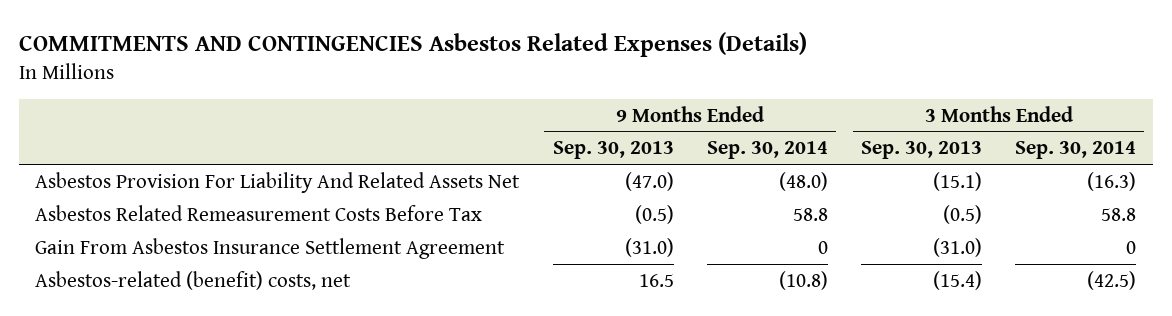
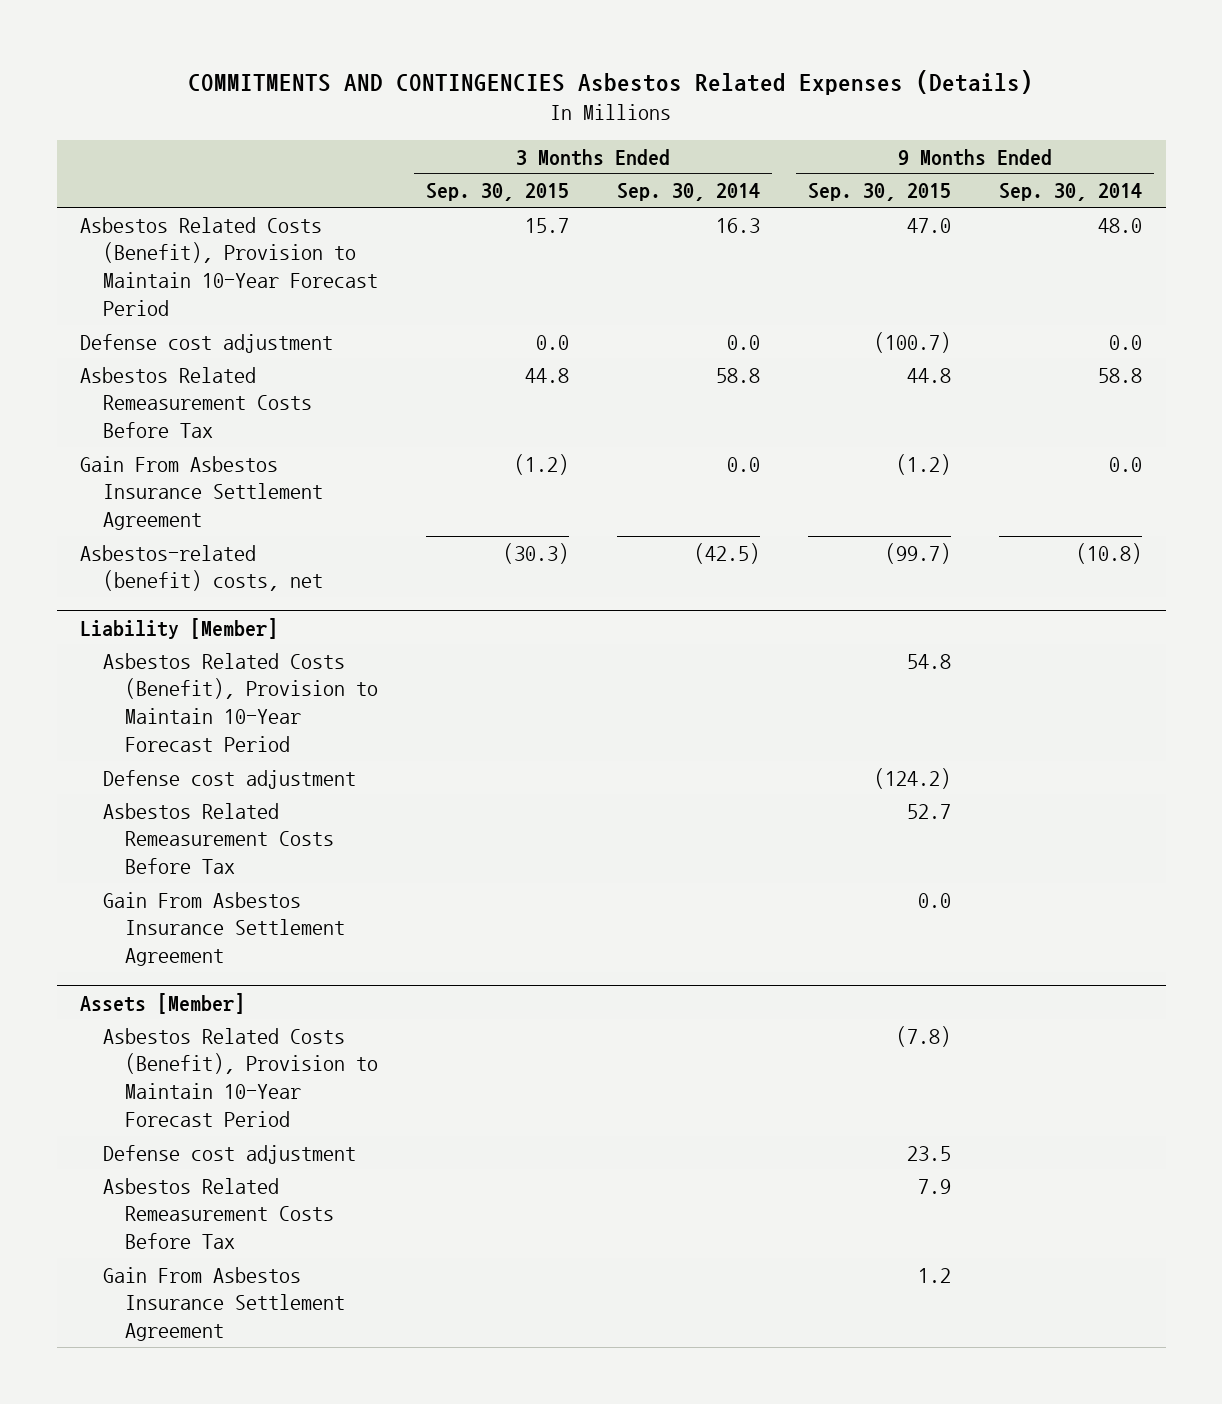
[552,141,674,160] Sep. 30, 2013 -> none
[860,141,982,160] Sep. 30, 2013 -> none
none -> [426,183,570,202] Sep. 30, 2015
none -> [807,183,951,202] Sep. 30, 2015
[35,171,521,193] Asbestos Provision For Liability And Related Assets Net -> none
none -> [80,216,378,317] Asbestos Related Costs (Benefit), Provision to Maintain 10-Year Forecast Period
none -> [80,333,334,353] Defense cost adjustment
[817,240,828,254] 0 -> [1108,456,1142,472] 0.0
[1126,240,1137,254] 0 -> [726,456,760,472] 0.0
none -> [80,617,279,639] Liability [Member]
none -> [102,652,379,753] Asbestos Related Costs (Benefit), Provision to Maintain 10-Year Forecast Period
none -> [102,769,356,789] Defense cost adjustment
none -> [102,802,335,875] Asbestos Related Remeasurement Costs Before Tax
none -> [102,891,346,967] Gain From Asbestos Insurance Settlement Agreement
none -> [80,992,246,1014] Assets [Member]
none -> [102,1027,379,1128] Asbestos Related Costs (Benefit), Provision to Maintain 10-Year Forecast Period
none -> [102,1144,356,1164] Defense cost adjustment
none -> [102,1177,335,1250] Asbestos Related Remeasurement Costs Before Tax
none -> [102,1266,346,1342] Gain From Asbestos Insurance Settlement Agreement

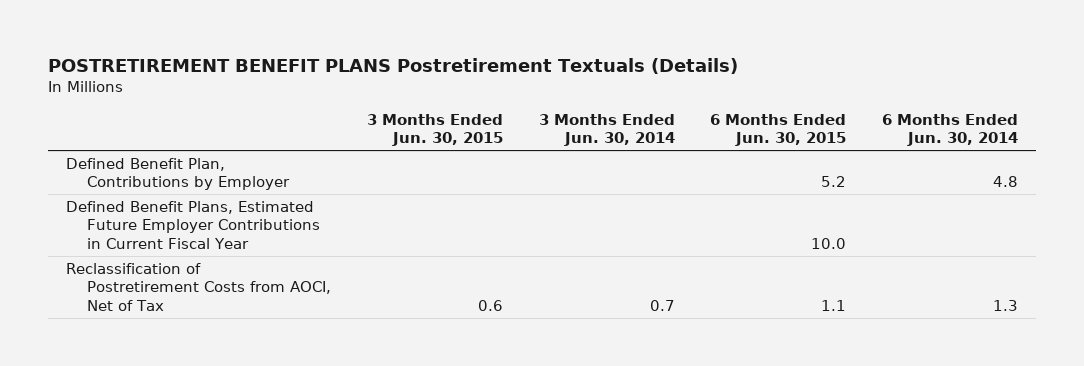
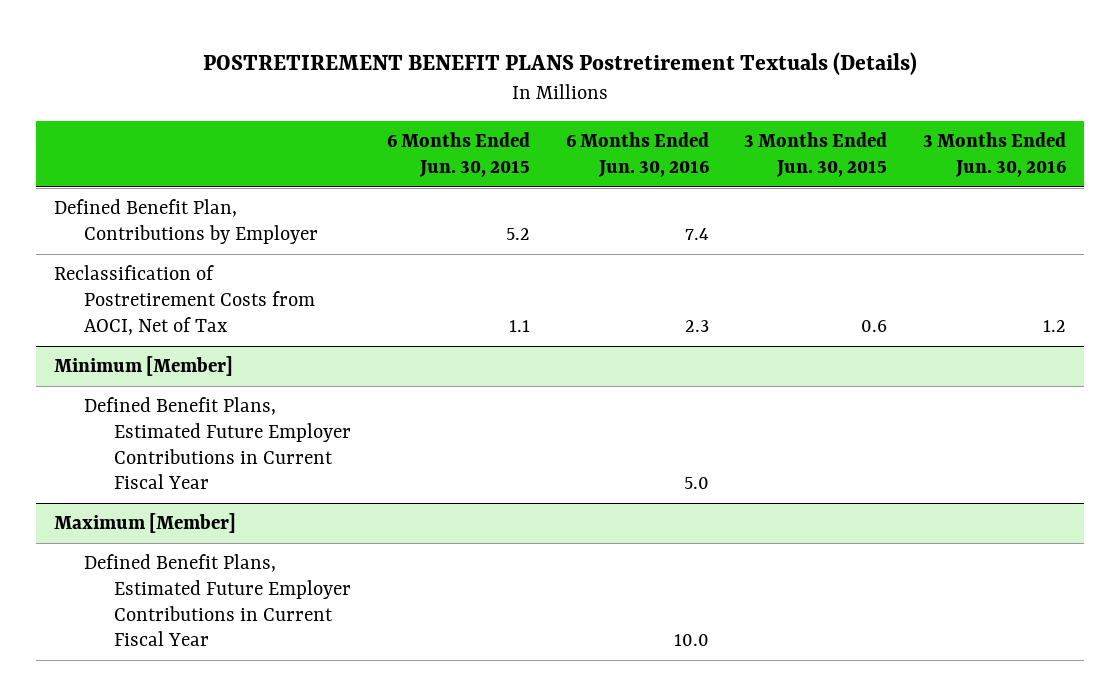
[538,113,675,147] 3 Months Ended Jun. 30, 2014 -> none
[881,113,1018,147] 6 Months Ended Jun. 30, 2014 -> none
none -> [565,132,709,177] 6 Months Ended Jun. 30, 2016
none -> [923,132,1067,177] 3 Months Ended Jun. 30, 2016
[66,200,321,249] Defined Benefit Plans, Estimated Future Employer Contributions in Current Fiscal Year -> none
none -> [53,356,233,377] Minimum [Member]
none -> [84,397,352,490] Defined Benefit Plans, Estimated Future Employer Contributions in Current Fiscal Year
none -> [53,513,236,534] Maximum [Member]
none -> [84,554,352,647] Defined Benefit Plans, Estimated Future Employer Contributions in Current Fiscal Year

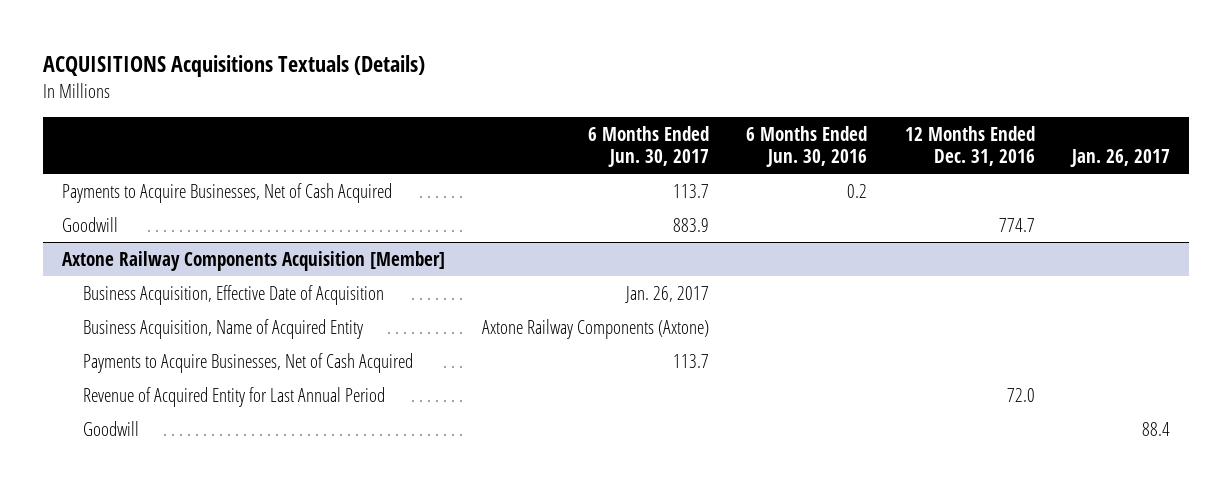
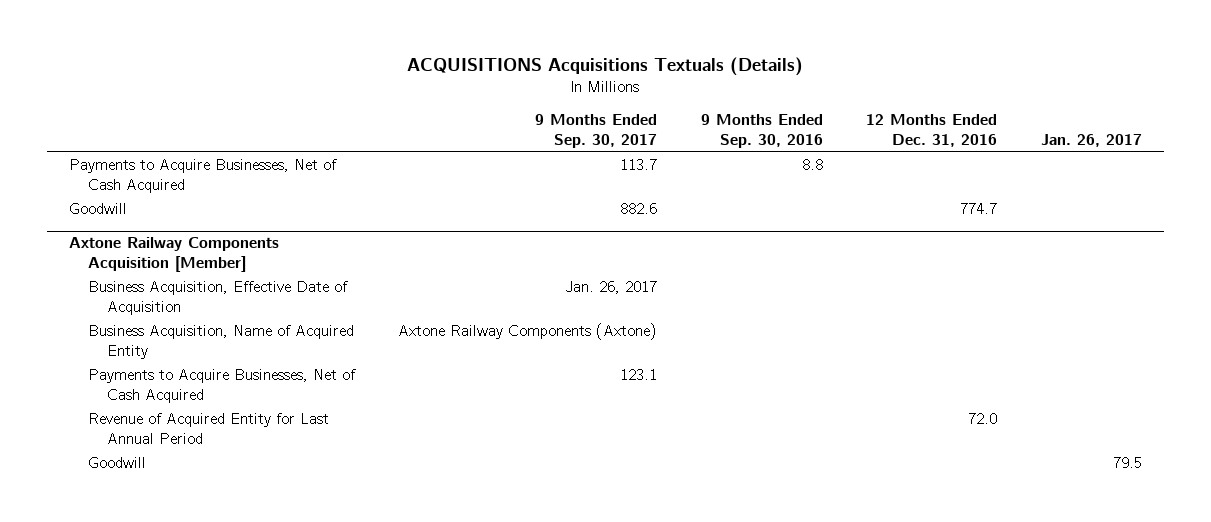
[588,125,710,167] 6 Months Ended Jun. 30, 2017 -> none
[746,125,868,167] 6 Months Ended Jun. 30, 2016 -> none
none -> [535,114,658,149] 9 Months Ended Sep. 30, 2017
none -> [700,114,823,149] 9 Months Ended Sep. 30, 2016
[1141,421,1170,436] 88.4 -> [1112,457,1142,469] 79.5

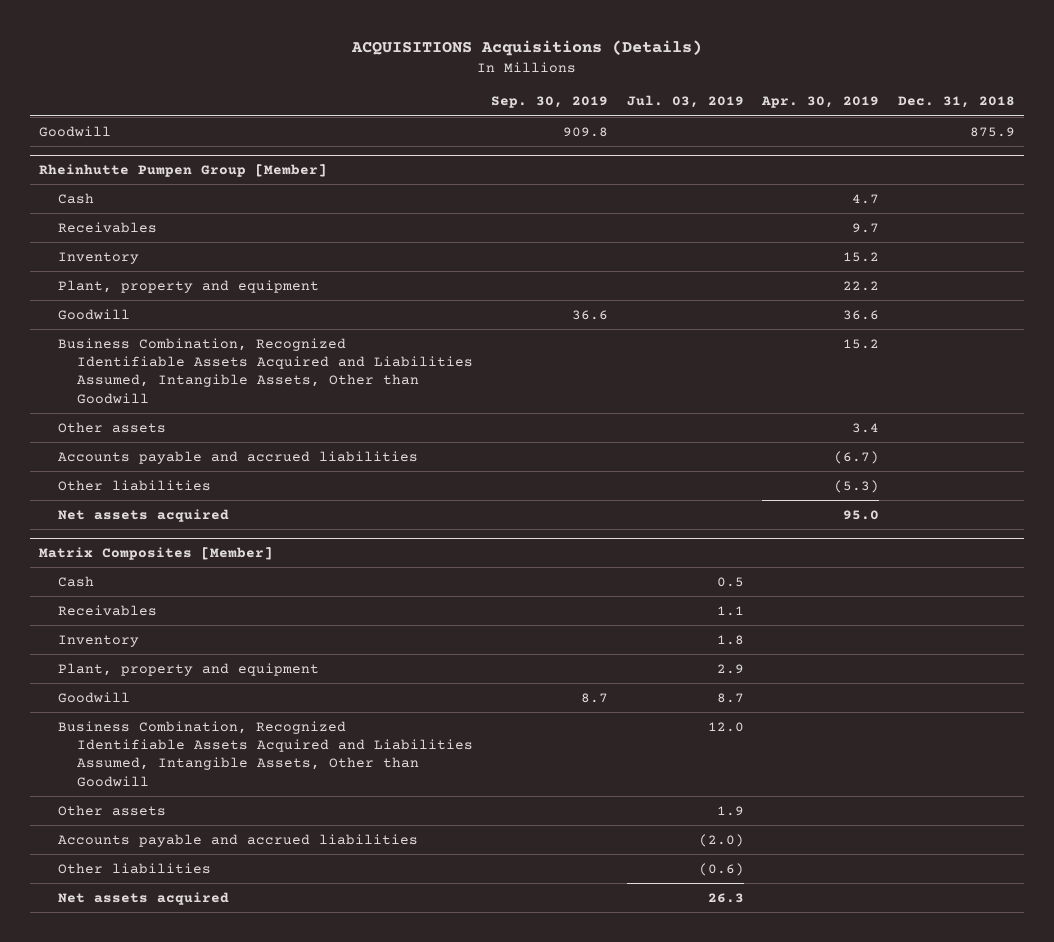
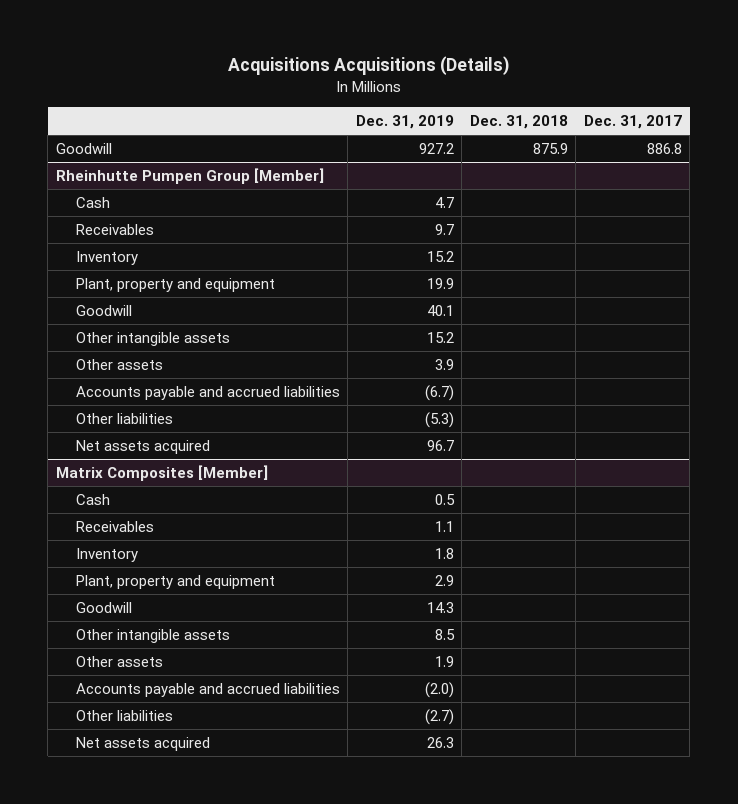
[350,40,702,57] ACQUISITIONS Acquisitions (Details) -> [227,56,510,76] Acquisitions Acquisitions (Details)
[491,96,609,109] Sep. 30, 2019 -> none
[626,95,744,109] Jul. 03, 2019 -> none
[761,96,880,109] Apr. 30, 2019 -> none
none -> [355,114,454,129] Dec. 31, 2019
none -> [583,114,682,129] Dec. 31, 2017
[57,337,473,404] Business Combination, Recognized Identifiable Assets Acquired and Liabilities Assumed, Intangible Assets, Other than Goodwill -> [75,331,230,346] Other intangible assets
[57,720,473,787] Business Combination, Recognized Identifiable Assets Acquired and Liabilities Assumed, Intangible Assets, Other than Goodwill -> [75,628,230,643] Other intangible assets

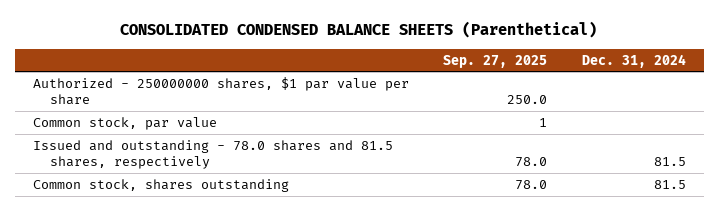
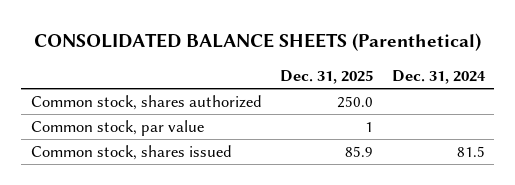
[120,21,598,39] CONSOLIDATED CONDENSED BALANCE SHEETS (Parenthetical) -> [33,32,481,51] CONSOLIDATED BALANCE SHEETS (Parenthetical)
[443,54,548,68] Sep. 27, 2025 -> none
none -> [280,69,374,84] Dec. 31, 2025
[32,76,409,106] Authorized - 250000000 shares, $1 par value per share -> [30,94,262,110] Common stock, shares authorized
[32,178,289,192] Common stock, shares outstanding -> none
[32,139,393,170] Issued and outstanding - 78.0 shares and 81.5 shares, respectively -> [30,144,232,160] Common stock, shares issued

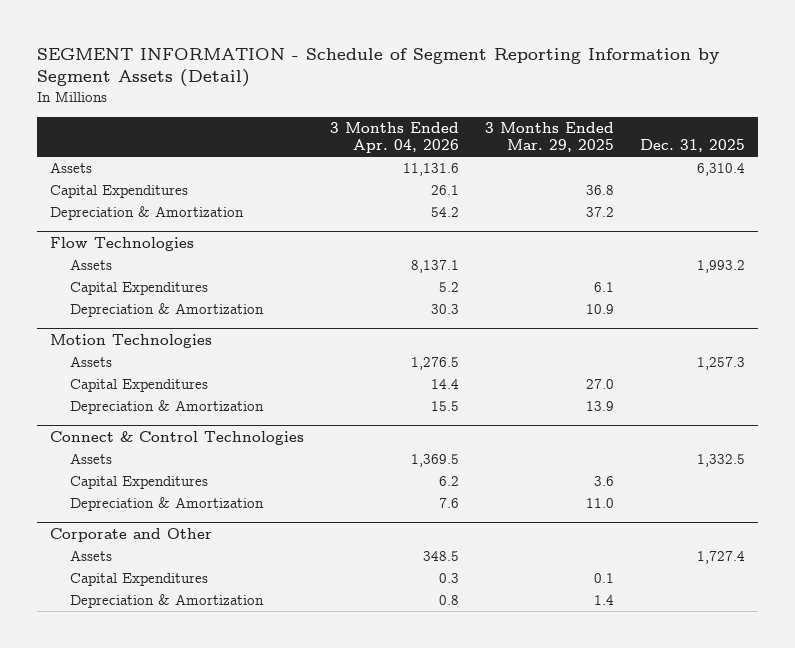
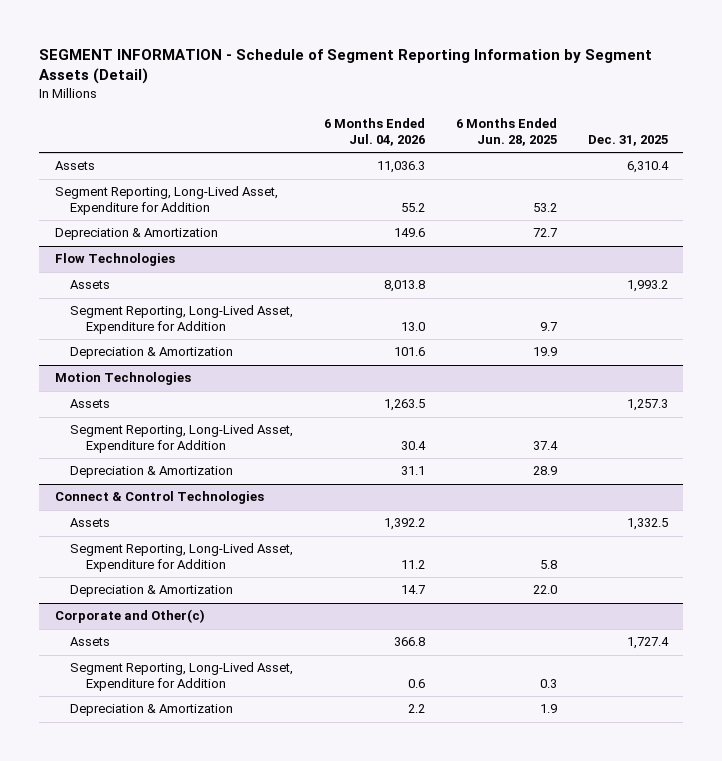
[329,122,459,154] 3 Months Ended Apr. 04, 2026 -> none
[485,122,615,153] 3 Months Ended Mar. 29, 2025 -> none
none -> [324,118,426,146] 6 Months Ended Jul. 04, 2026
none -> [455,118,557,146] 6 Months Ended Jun. 28, 2025
[49,185,188,199] Capital Expenditures -> none
none -> [54,186,278,216] Segment Reporting, Long-Lived Asset, Expenditure for Addition
[69,282,208,296] Capital Expenditures -> none
none -> [70,305,294,335] Segment Reporting, Long-Lived Asset, Expenditure for Addition
[69,379,208,393] Capital Expenditures -> none
none -> [70,424,294,454] Segment Reporting, Long-Lived Asset, Expenditure for Addition
[69,476,208,490] Capital Expenditures -> none
none -> [70,543,294,573] Segment Reporting, Long-Lived Asset, Expenditure for Addition
[49,527,212,542] Corporate and Other -> [54,609,205,624] Corporate and Other(c)
[69,573,208,587] Capital Expenditures -> none
none -> [70,662,294,692] Segment Reporting, Long-Lived Asset, Expenditure for Addition

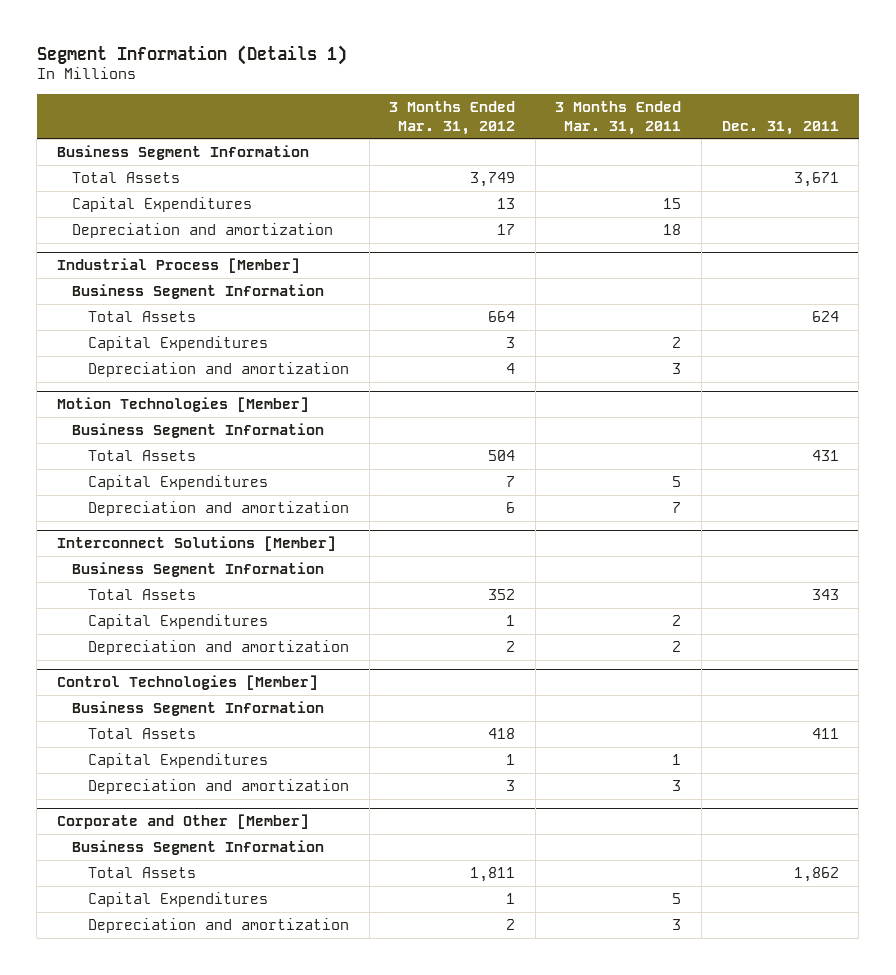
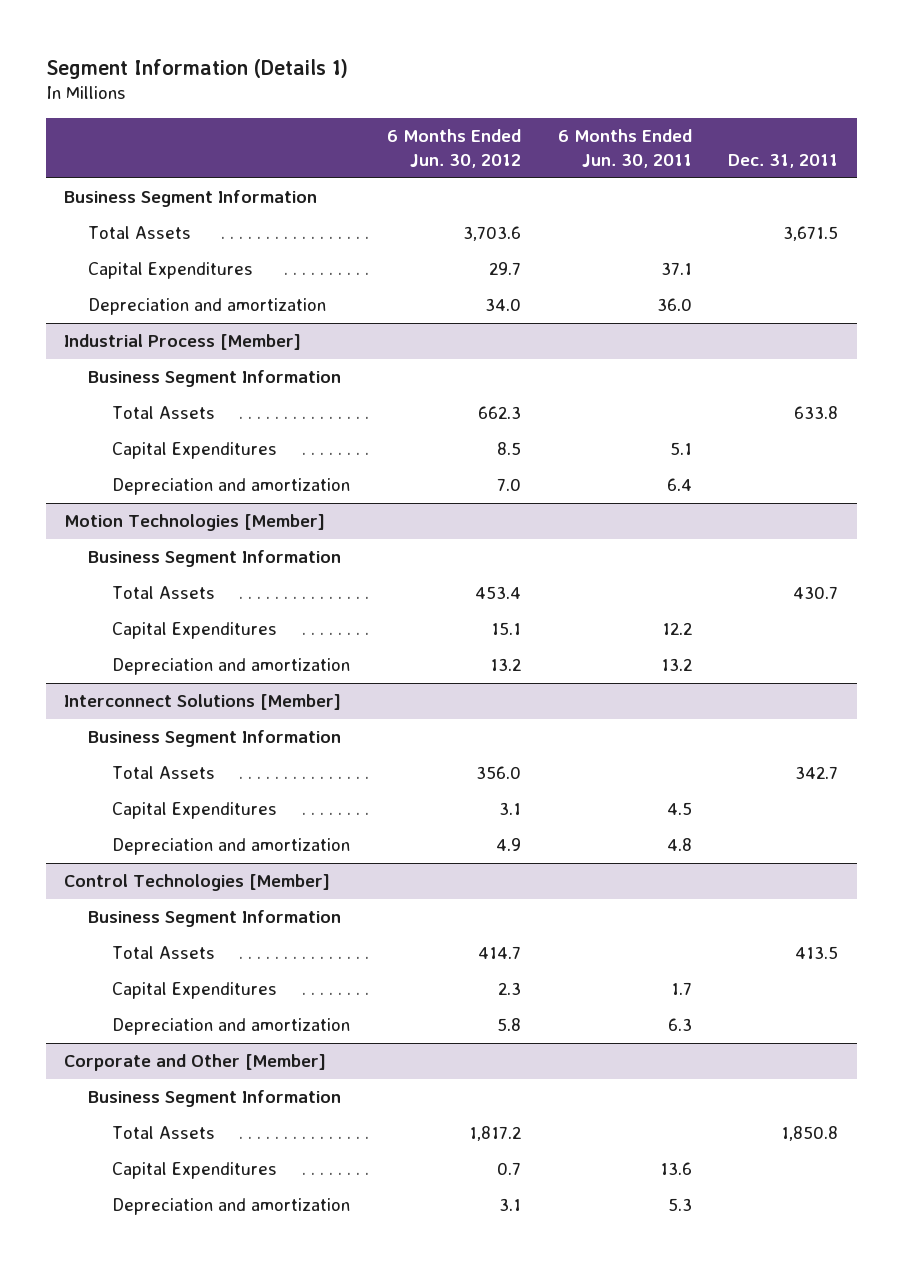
[389,100,516,135] 3 Months Ended Mar. 31, 2012 -> none
[555,100,682,135] 3 Months Ended Mar. 31, 2011 -> none
none -> [386,129,521,168] 6 Months Ended Jun. 30, 2012
none -> [557,129,692,168] 6 Months Ended Jun. 30, 2011
[793,172,839,188] 3,671 -> [783,226,839,242] 3,671.5
[811,311,839,323] 624 -> [794,406,839,420] 633.8
[811,450,839,462] 431 -> [793,586,839,600] 430.7
[811,589,839,601] 343 -> [795,766,839,780] 342.7
[811,728,839,740] 411 -> [795,946,839,960] 413.5
[793,867,839,883] 1,862 -> [781,1126,839,1142] 1,850.8

